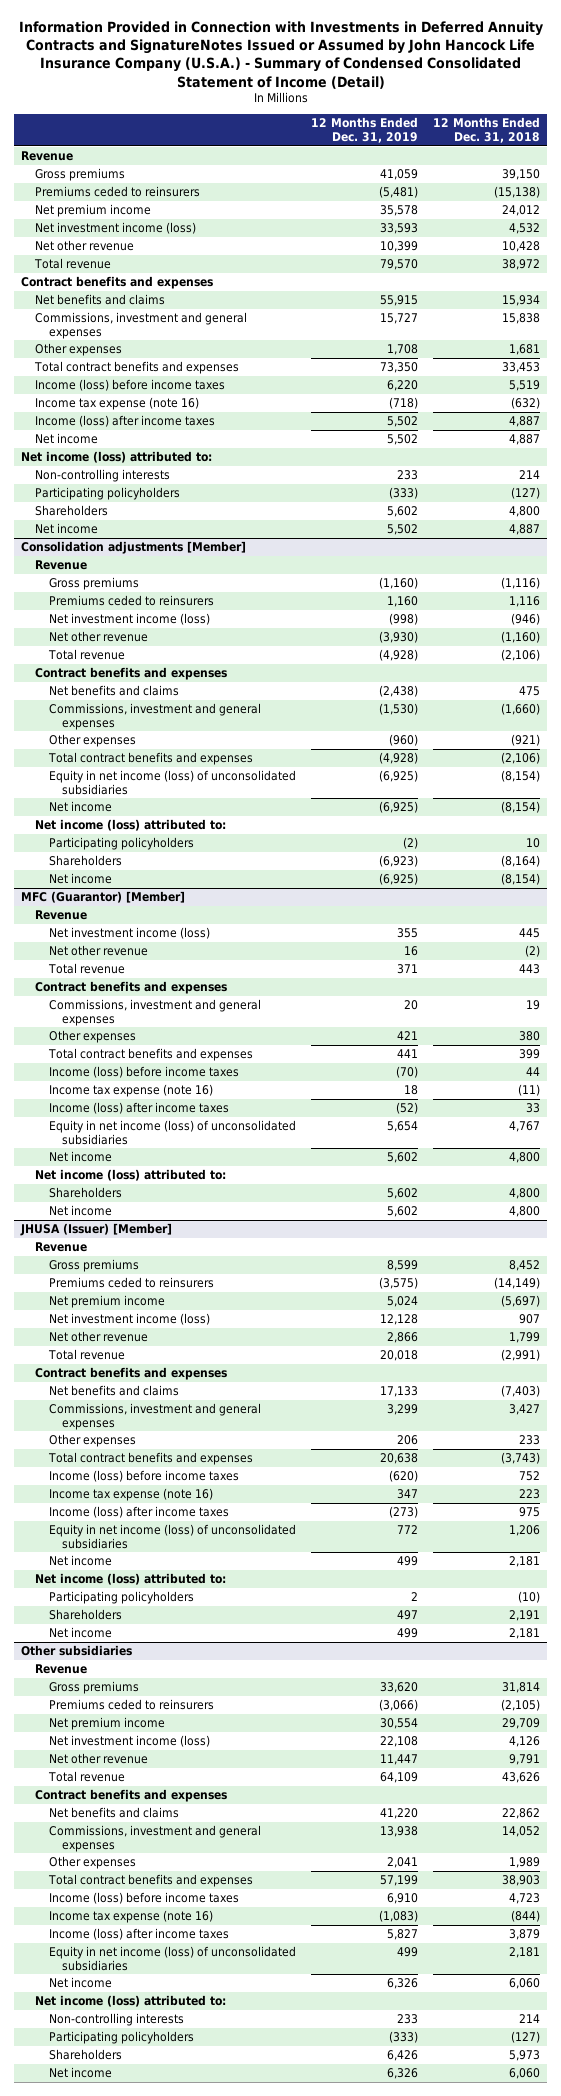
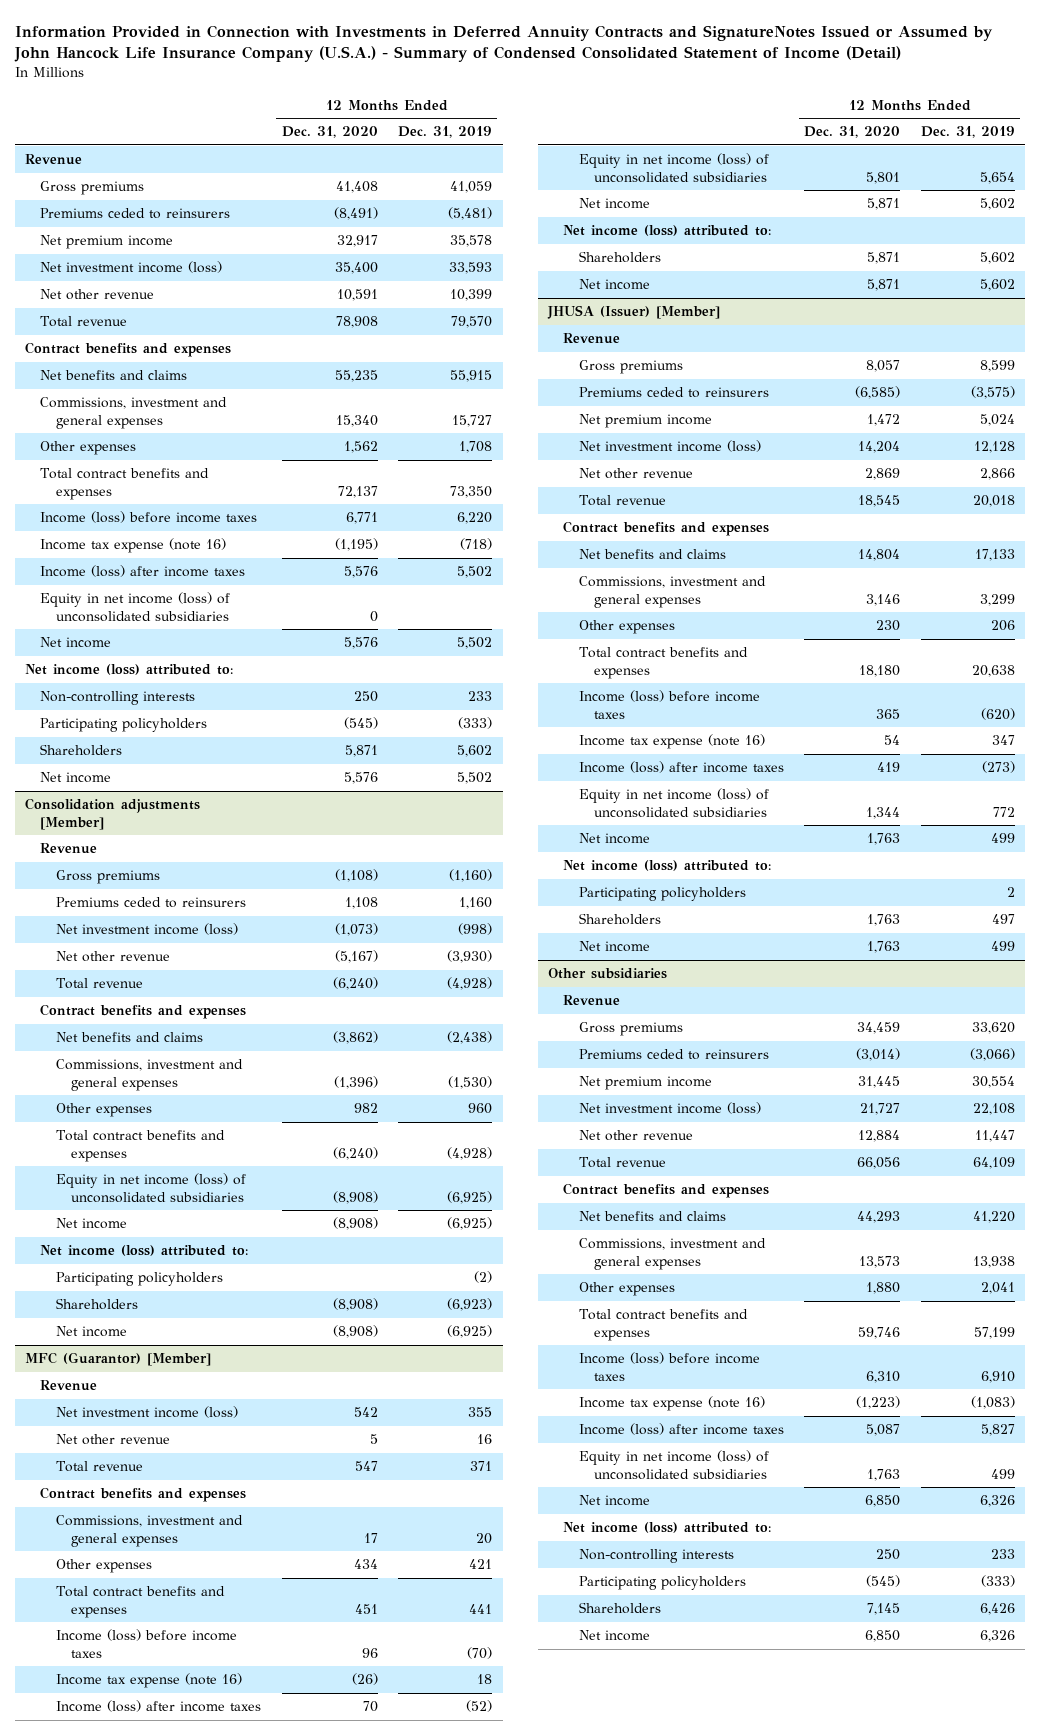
[432,117,540,143] 12 Months Ended Dec. 31, 2018 -> none
none -> [281,126,378,139] Dec. 31, 2020
none -> [40,592,231,622] Equity in net income (loss) of unconsolidated subsidiaries
[388,734,418,747] (960) -> [468,1103,493,1115] 960

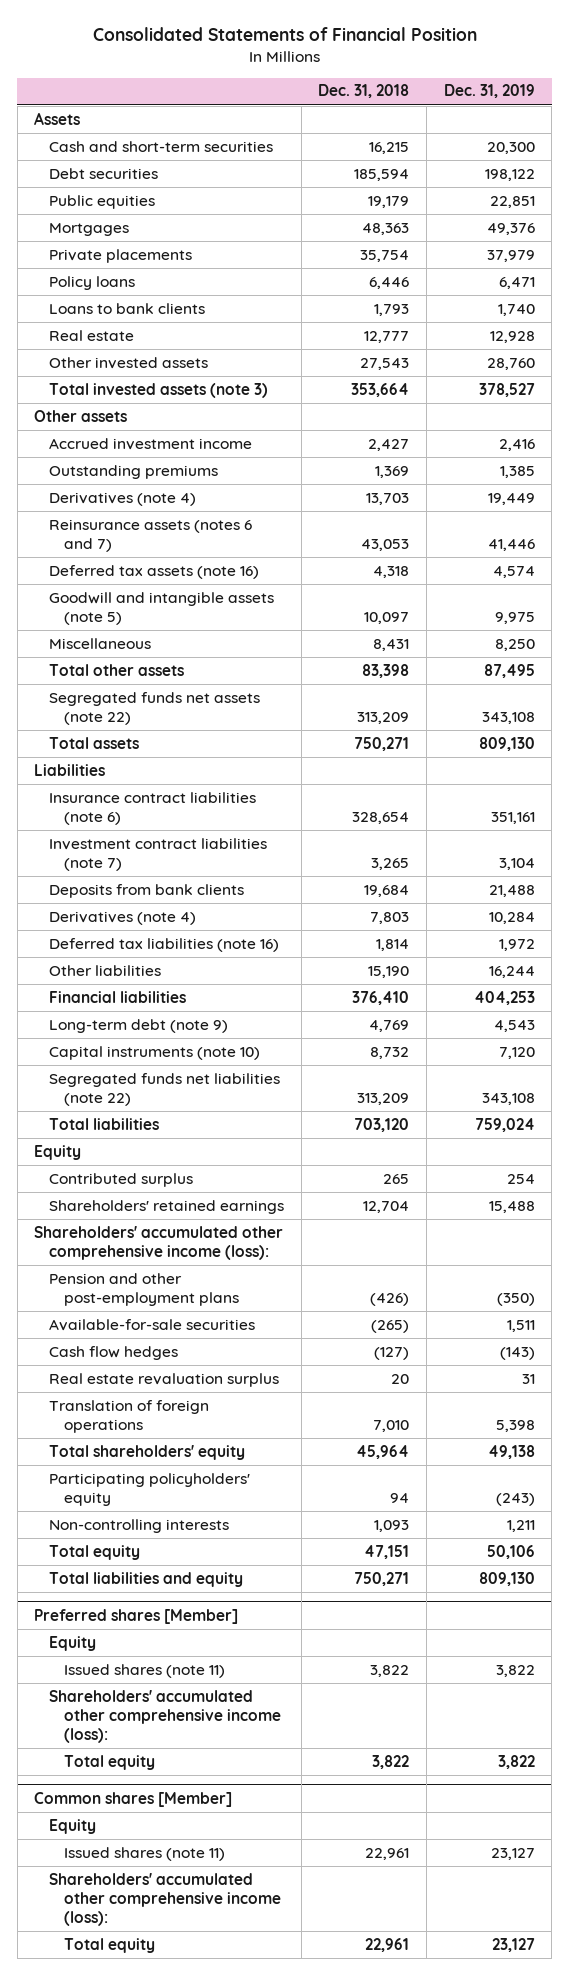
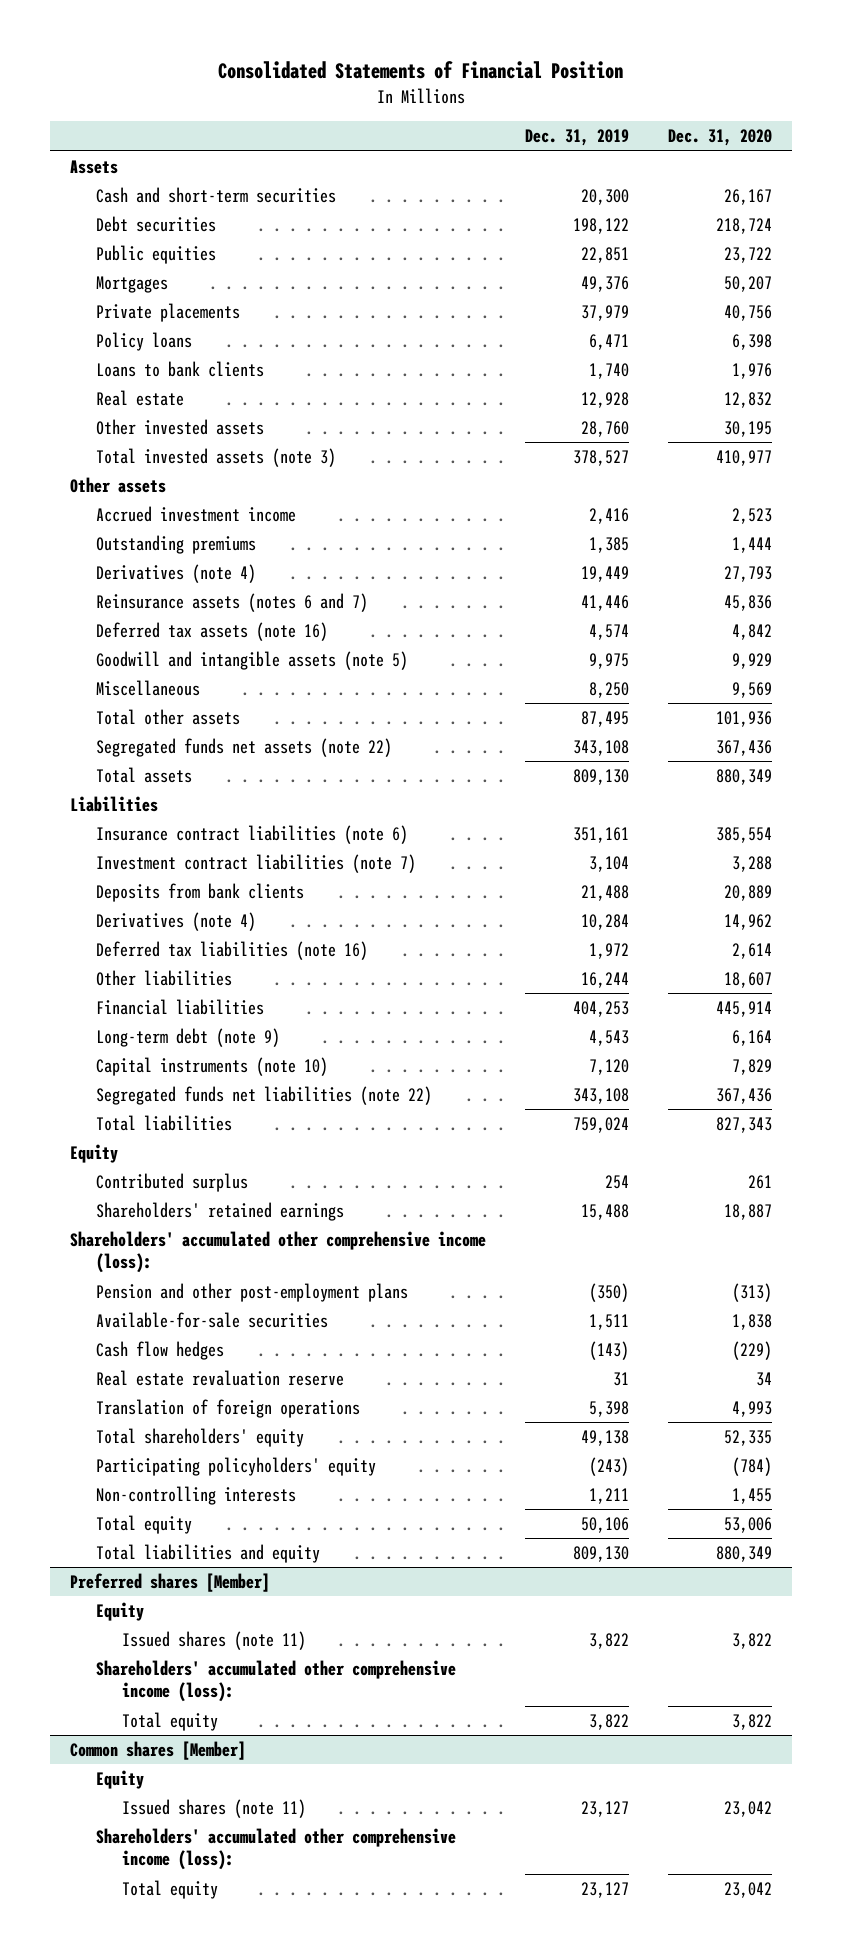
[318,84,410,99] Dec. 31, 2018 -> none
none -> [668,129,773,147] Dec. 31, 2020
[49,1372,280,1387] Real estate revaluation surplus -> [95,1370,344,1387] Real estate revaluation reserve

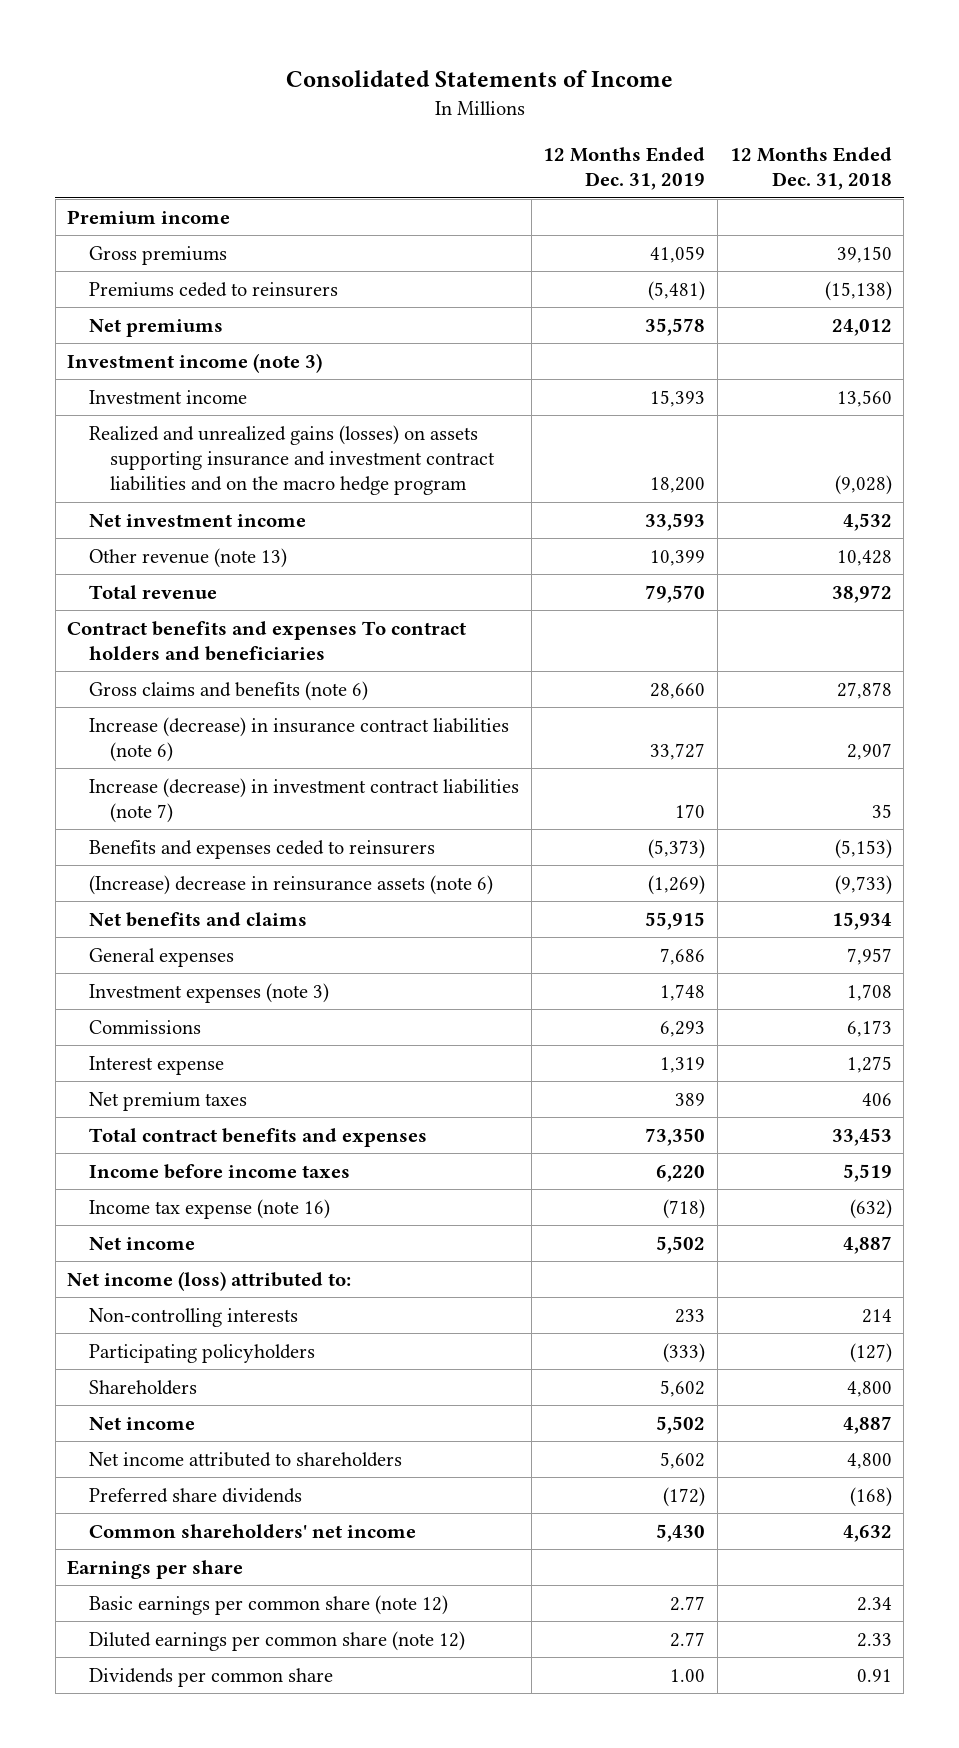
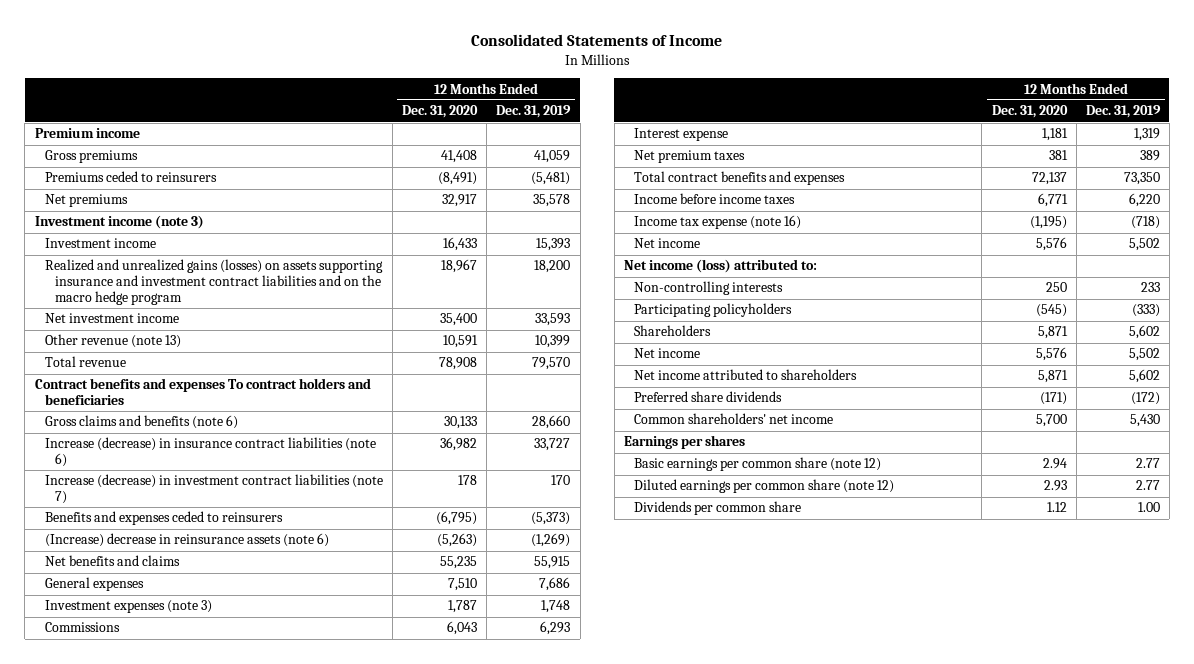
[729,147,892,191] 12 Months Ended Dec. 31, 2018 -> none
none -> [402,105,479,119] Dec. 31, 2020
[67,1559,244,1579] Earnings per share -> [623,435,745,450] Earnings per shares

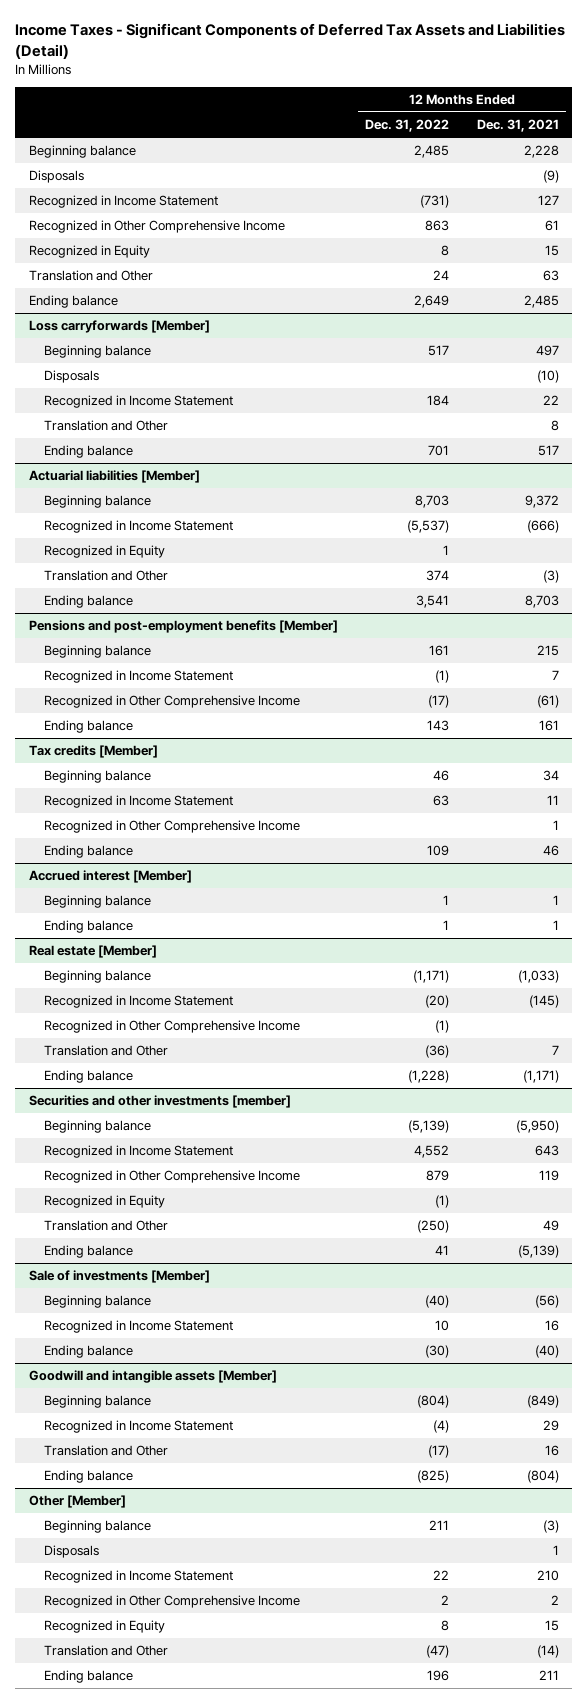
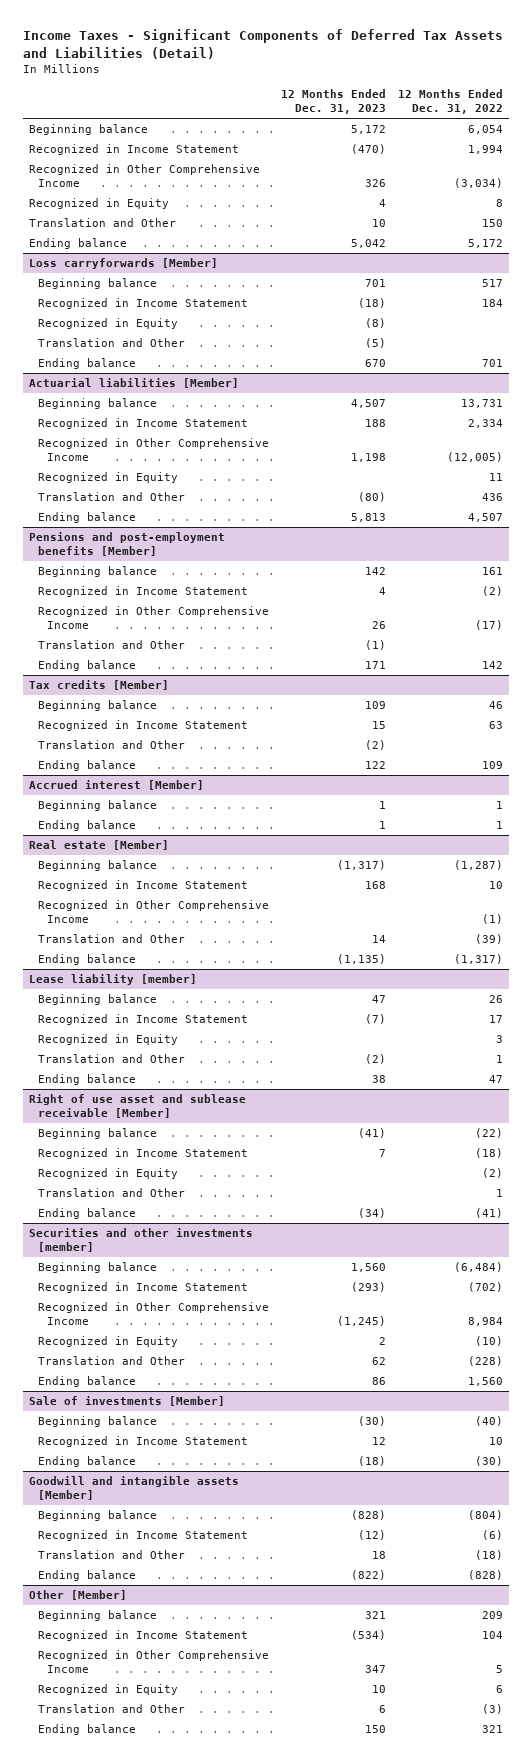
[476,119,559,133] Dec. 31, 2021 -> none
none -> [280,89,386,115] 12 Months Ended Dec. 31, 2023
[28,170,84,184] Disposals -> none
[414,145,450,159] 2,485 -> [467,125,503,135] 6,054
[420,195,450,209] (731) -> [467,145,503,155] 1,994
[425,220,450,232] 863 -> [453,178,503,189] (3,034)
[433,270,450,281] 24 -> [481,219,503,228] 150
[414,295,450,309] 2,649 -> [467,239,503,249] 5,172
[44,370,100,384] Disposals -> none
none -> [37,318,178,330] Recognized in Equity
[415,495,450,509] 8,703 -> [460,399,503,409] 13,731
[407,520,450,534] (5,537) -> [467,419,503,429] 2,334
none -> [37,438,269,462] Recognized in Other Comprehensive Income
[443,545,450,556] 1 -> [488,473,503,482] 11
[426,570,450,582] 374 -> [481,493,503,502] 436
[416,595,450,609] 3,541 -> [467,513,503,523] 4,507
[435,670,450,684] (1) -> [481,586,503,597] (2)
none -> [37,640,185,650] Translation and Other
[427,720,450,732] 143 -> [481,661,503,670] 142
[44,820,301,834] Recognized in Other Comprehensive Income -> none
none -> [37,740,185,750] Translation and Other
[413,970,450,984] (1,171) -> [453,860,503,871] (1,287)
[425,995,450,1009] (20) -> [488,881,503,890] 10
[425,1045,450,1059] (36) -> [474,934,503,945] (39)
[408,1070,450,1084] (1,228) -> [453,954,503,965] (1,317)
none -> [28,974,197,986] Lease liability [member]
none -> [37,994,157,1006] Beginning balance
none -> [37,1014,248,1026] Recognized in Income Statement
none -> [37,1034,178,1046] Recognized in Equity
none -> [37,1054,185,1064] Translation and Other
none -> [37,1074,136,1086] Ending balance
none -> [28,1094,246,1119] Right of use asset and sublease receivable [Member]
none -> [37,1128,157,1140] Beginning balance
none -> [37,1148,248,1160] Recognized in Income Statement
none -> [37,1168,178,1180] Recognized in Equity
none -> [37,1188,185,1198] Translation and Other
none -> [37,1208,136,1220] Ending balance
[408,1120,450,1134] (5,139) -> [453,1262,503,1273] (6,484)
[414,1145,450,1159] 4,552 -> [467,1282,503,1293] (702)
[426,1170,450,1182] 879 -> [467,1317,503,1327] 8,984
[435,1195,450,1209] (1) -> [474,1336,503,1347] (10)
[417,1220,450,1234] (250) -> [467,1356,503,1367] (228)
[435,1245,450,1256] 41 -> [467,1377,503,1387] 1,560
[433,1420,450,1434] (4) -> [481,1530,503,1541] (6)
[428,1445,450,1459] (17) -> [474,1550,503,1561] (18)
[417,1470,450,1484] (825) -> [467,1570,503,1581] (828)
[44,1545,100,1559] Disposals -> none
[429,1520,450,1531] 211 -> [481,1611,503,1620] 209
[433,1570,450,1581] 22 -> [481,1631,503,1640] 104
[441,1595,450,1606] 2 -> [495,1665,503,1674] 5
[441,1620,450,1632] 8 -> [495,1685,503,1694] 6
[426,1645,450,1659] (47) -> [481,1704,503,1715] (3)
[427,1670,450,1682] 196 -> [481,1725,503,1734] 321

